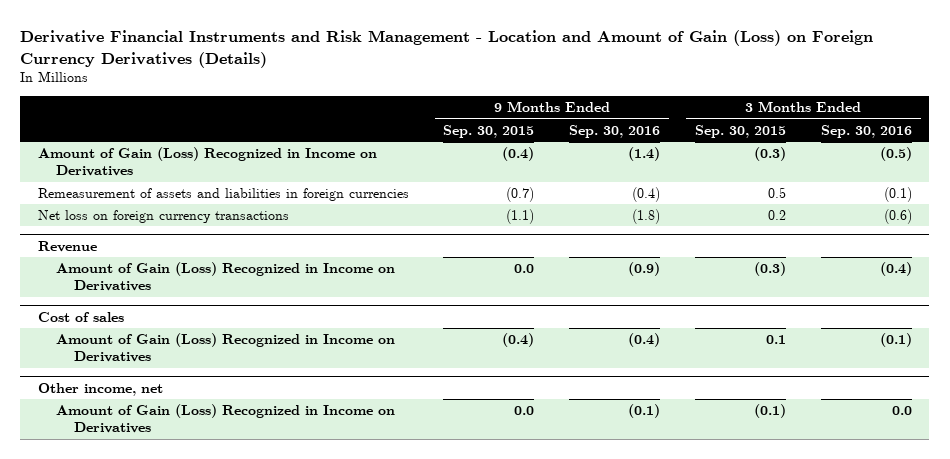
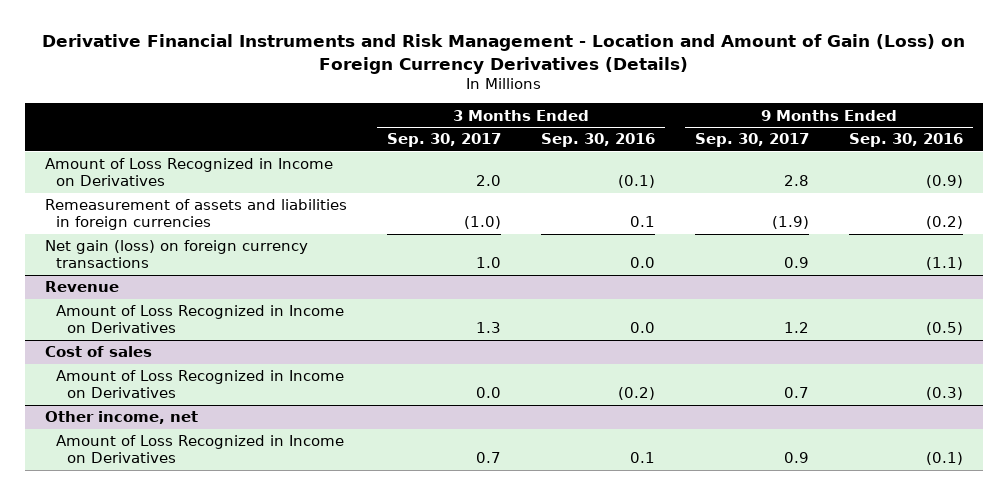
[443,124,535,138] Sep. 30, 2015 -> none
[695,124,787,138] Sep. 30, 2015 -> none
none -> [387,133,502,148] Sep. 30, 2017
none -> [694,133,809,148] Sep. 30, 2017
[37,147,377,177] Amount of Gain (Loss) Recognized in Income on Derivatives -> [45,158,334,187] Amount of Loss Recognized in Income on Derivatives
[628,147,661,162] (1.4) -> [925,175,963,189] (0.9)
[879,147,912,162] (0.5) -> [617,175,655,189] (0.1)
[632,187,661,203] (0.4) -> [925,216,963,230] (0.2)
[883,187,912,203] (0.1) -> [629,216,655,228] 0.1
[37,210,289,224] Net loss on foreign currency transactions -> [45,240,309,269] Net gain (loss) on foreign currency transactions
[632,209,661,225] (1.8) -> [925,257,963,271] (1.1)
[883,209,912,225] (0.6) -> [629,257,655,269] 0.0
[55,262,395,292] Amount of Gain (Loss) Recognized in Income on Derivatives -> [56,305,345,334] Amount of Loss Recognized in Income on Derivatives
[628,262,661,277] (0.9) -> [925,322,963,336] (0.5)
[879,262,912,277] (0.4) -> [629,322,655,334] 0.0
[55,333,395,363] Amount of Gain (Loss) Recognized in Income on Derivatives -> [56,370,345,399] Amount of Loss Recognized in Income on Derivatives
[628,333,661,348] (0.4) -> [925,387,963,401] (0.3)
[879,333,912,348] (0.1) -> [617,387,655,401] (0.2)
[55,404,395,434] Amount of Gain (Loss) Recognized in Income on Derivatives -> [56,435,345,464] Amount of Loss Recognized in Income on Derivatives
[891,406,912,416] 0.0 -> [629,452,655,464] 0.1

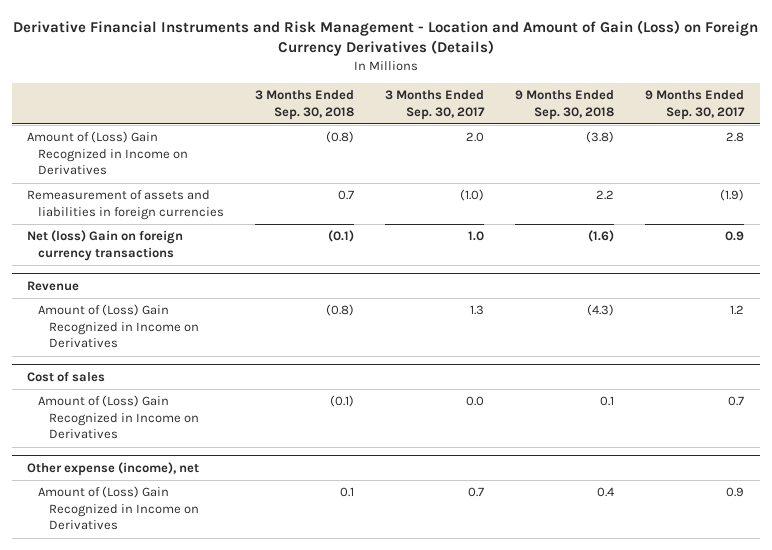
[540,133,655,148] Sep. 30, 2016 -> none
[848,133,963,148] Sep. 30, 2016 -> none
none -> [255,90,355,120] 3 Months Ended Sep. 30, 2018
none -> [515,90,615,120] 9 Months Ended Sep. 30, 2018
[45,158,334,187] Amount of Loss Recognized in Income on Derivatives -> [27,131,189,176] Amount of (Loss) Gain Recognized in Income on Derivatives
[45,240,309,269] Net gain (loss) on foreign currency transactions -> [27,230,184,261] Net (loss) Gain on foreign currency transactions
[56,305,345,334] Amount of Loss Recognized in Income on Derivatives -> [38,304,199,349] Amount of (Loss) Gain Recognized in Income on Derivatives
[56,370,345,399] Amount of Loss Recognized in Income on Derivatives -> [38,395,199,440] Amount of (Loss) Gain Recognized in Income on Derivatives
[45,411,199,425] Other income, net -> [27,461,200,476] Other expense (income), net
[56,435,345,464] Amount of Loss Recognized in Income on Derivatives -> [38,486,199,531] Amount of (Loss) Gain Recognized in Income on Derivatives

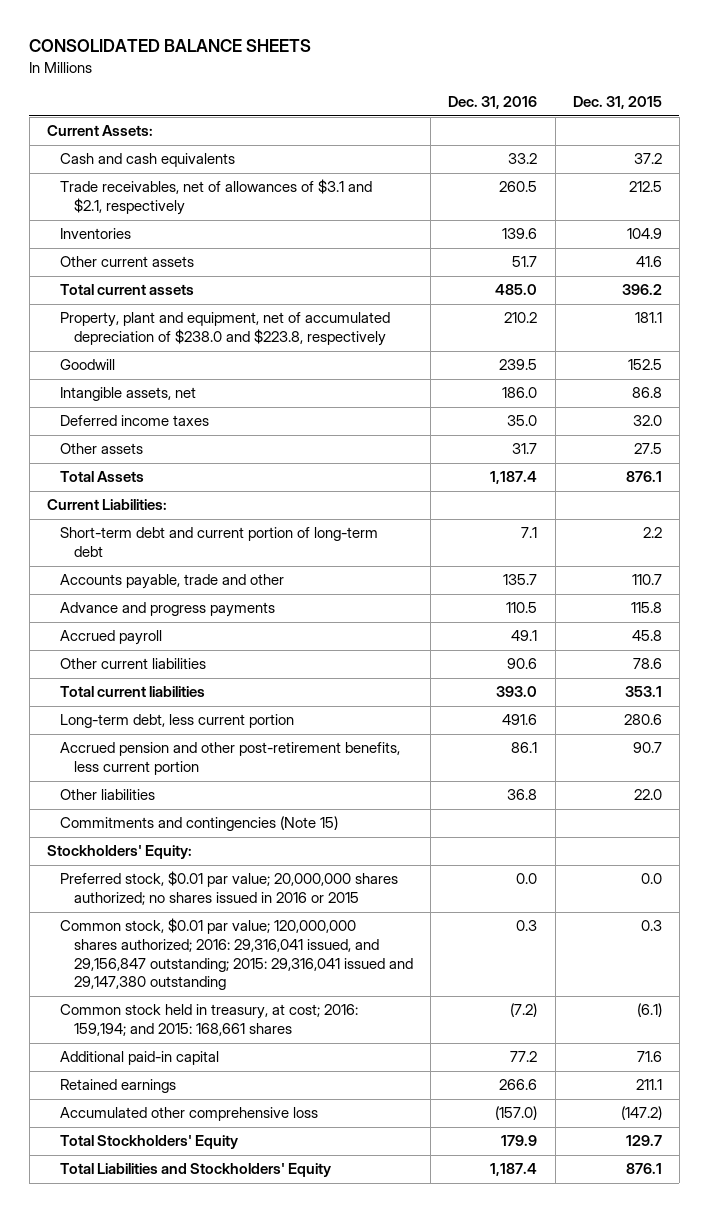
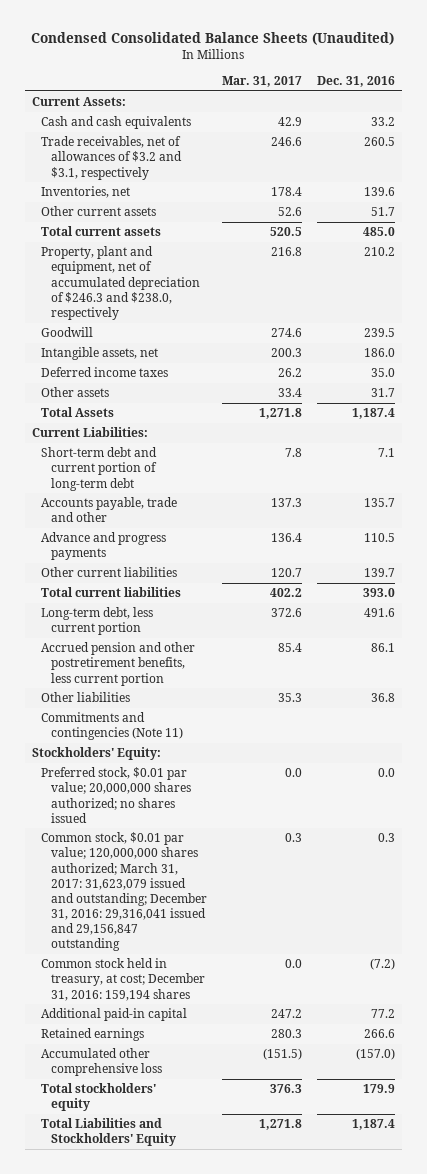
[29,39,312,53] CONSOLIDATED BALANCE SHEETS -> [31,32,395,46] Condensed Consolidated Balance Sheets (Unaudited)
[572,96,662,110] Dec. 31, 2015 -> none
none -> [221,76,302,88] Mar. 31, 2017
[60,179,373,216] Trade receivables, net of allowances of $3.1 and $2.1, respectively -> [41,136,182,180] Trade receivables, net of allowances of $3.2 and $3.1, respectively
[60,228,132,240] Inventories -> [41,186,131,199] Inventories, net
[60,312,391,347] Property, plant and equipment, net of accumulated depreciation of $238.0 and $223.8, respectively -> [41,246,200,320] Property, plant and equipment, net of accumulated depreciation of $246.3 and $238.0, respectively
[60,630,163,646] Accrued payroll -> none
[507,658,538,670] 90.6 -> [363,568,395,578] 139.7
[60,742,401,776] Accrued pension and other post-retirement benefits, less current portion -> [41,642,196,686] Accrued pension and other postretirement benefits, less current portion
[60,816,339,832] Commitments and contingencies (Note 15) -> [41,712,183,741] Commitments and contingencies (Note 11)
[60,871,399,906] Preferred stock, $0.01 par value; 20,000,000 shares authorized; no shares issued in 2016 or 2015 -> [41,767,191,823] Preferred stock, $0.01 par value; 20,000,000 shares authorized; no shares issued
[60,918,414,991] Common stock, $0.01 par value; 120,000,000 shares authorized; 2016: 29,316,041 issued, and 29,156,847 outstanding; 2015: 29,316,041 issued and 29,147,380 outstanding -> [41,832,207,952] Common stock, $0.01 par value; 120,000,000 shares authorized; March 31, 2017: 31,623,079 issued and outstanding; December 31, 2016: 29,316,041 issued and 29,156,847 outstanding
[60,1004,359,1037] Common stock held in treasury, at cost; 2016: 159,194; and 2015: 168,661 shares -> [41,958,205,1001] Common stock held in treasury, at cost; December 31, 2016: 159,194 shares
[60,1135,239,1150] Total Stockholders' Equity -> [41,1083,157,1112] Total stockholders' equity

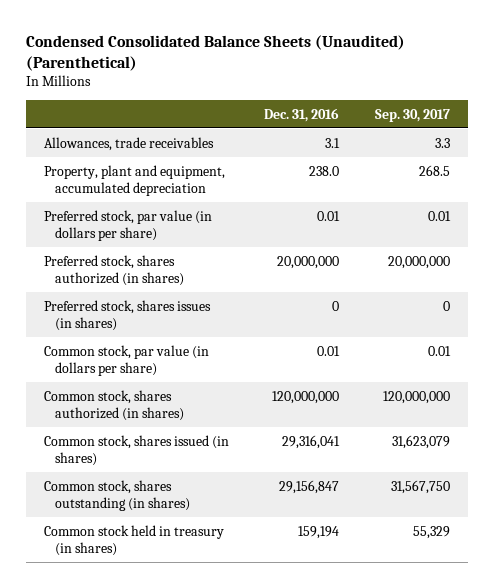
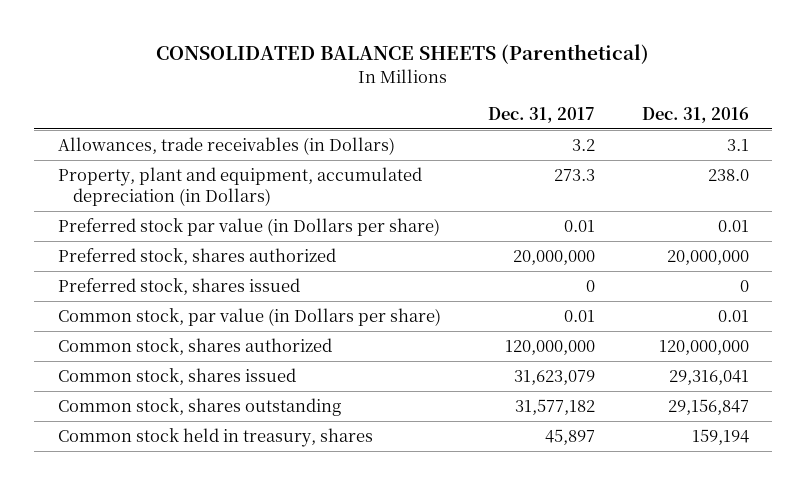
[25,34,405,71] Condensed Consolidated Balance Sheets (Unaudited) (Parenthetical) -> [156,44,650,65] CONSOLIDATED BALANCE SHEETS (Parenthetical)
[375,108,451,122] Sep. 30, 2017 -> none
none -> [487,106,595,123] Dec. 31, 2017
[43,136,214,151] Allowances, trade receivables -> [57,136,395,155] Allowances, trade receivables (in Dollars)
[43,164,225,197] Property, plant and equipment, accumulated depreciation -> [57,166,422,206] Property, plant and equipment, accumulated depreciation (in Dollars)
[43,209,212,242] Preferred stock, par value (in dollars per share) -> [57,217,440,236] Preferred stock par value (in Dollars per share)
[43,254,184,287] Preferred stock, shares authorized (in shares) -> [57,247,336,265] Preferred stock, shares authorized
[43,299,211,332] Preferred stock, shares issues (in shares) -> [57,277,300,295] Preferred stock, shares issued
[43,344,209,377] Common stock, par value (in dollars per share) -> [57,307,441,326] Common stock, par value (in Dollars per share)
[43,389,184,422] Common stock, shares authorized (in shares) -> [57,337,332,355] Common stock, shares authorized
[43,434,229,467] Common stock, shares issued (in shares) -> [57,367,296,385] Common stock, shares issued
[43,479,190,512] Common stock, shares outstanding (in shares) -> [57,397,341,416] Common stock, shares outstanding
[43,524,224,557] Common stock held in treasury (in shares) -> [57,427,373,447] Common stock held in treasury, shares

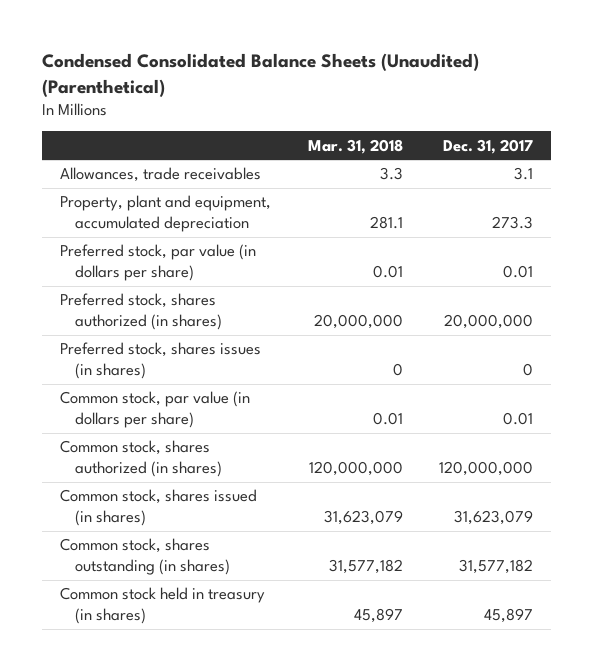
[156,44,650,65] CONSOLIDATED BALANCE SHEETS (Parenthetical) -> [42,53,480,97] Condensed Consolidated Balance Sheets (Unaudited) (Parenthetical)
[641,106,749,123] Dec. 31, 2016 -> none
none -> [307,138,403,154] Mar. 31, 2018
[57,136,395,155] Allowances, trade receivables (in Dollars) -> [60,167,262,183] Allowances, trade receivables
[571,138,595,151] 3.2 -> [513,167,533,181] 3.1
[57,166,422,206] Property, plant and equipment, accumulated depreciation (in Dollars) -> [60,195,272,233] Property, plant and equipment, accumulated depreciation
[57,217,440,236] Preferred stock par value (in Dollars per share) -> [60,244,257,282] Preferred stock, par value (in dollars per share)
[57,247,336,265] Preferred stock, shares authorized -> [60,293,222,331] Preferred stock, shares authorized (in shares)
[57,277,300,295] Preferred stock, shares issued -> [60,342,262,380] Preferred stock, shares issues (in shares)
[57,307,441,326] Common stock, par value (in Dollars per share) -> [60,391,251,429] Common stock, par value (in dollars per share)
[57,337,332,355] Common stock, shares authorized -> [60,440,222,478] Common stock, shares authorized (in shares)
[57,367,296,385] Common stock, shares issued -> [60,489,258,527] Common stock, shares issued (in shares)
[57,397,341,416] Common stock, shares outstanding -> [60,538,230,576] Common stock, shares outstanding (in shares)
[57,427,373,447] Common stock held in treasury, shares -> [60,587,266,625] Common stock held in treasury (in shares)

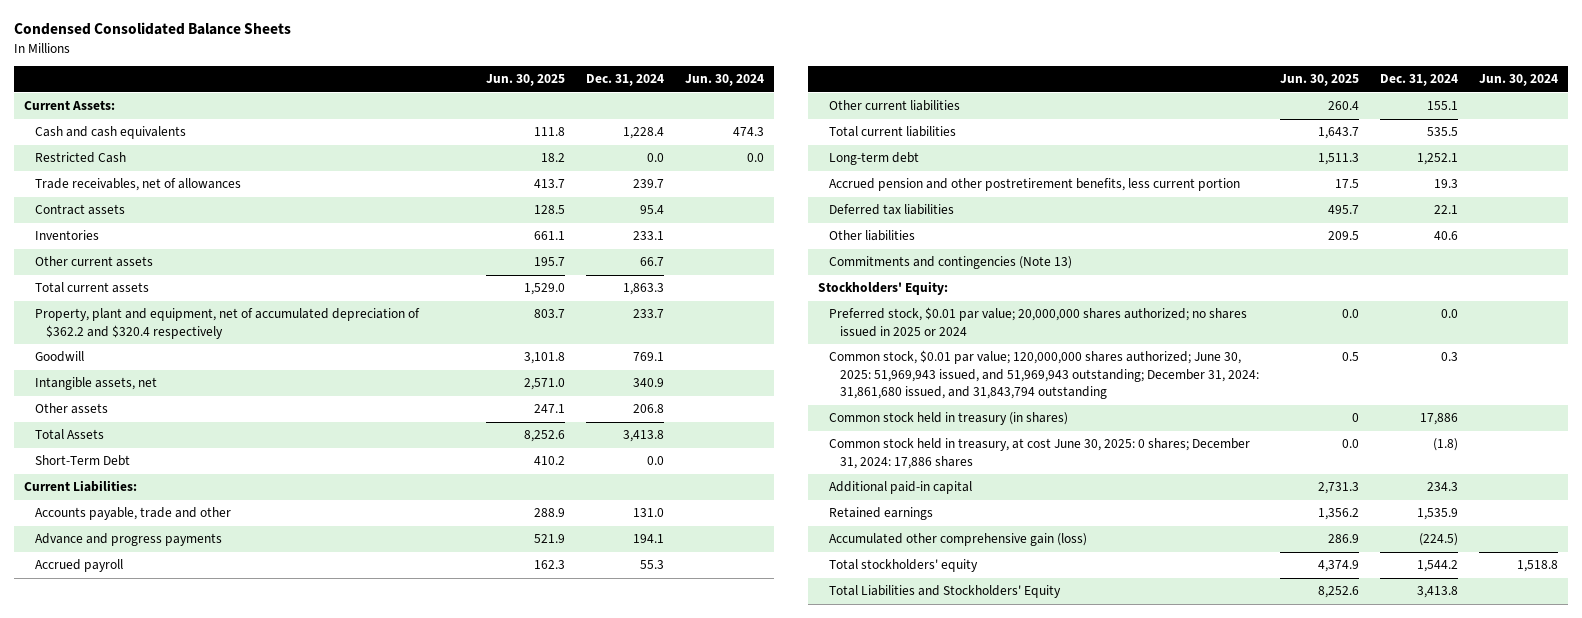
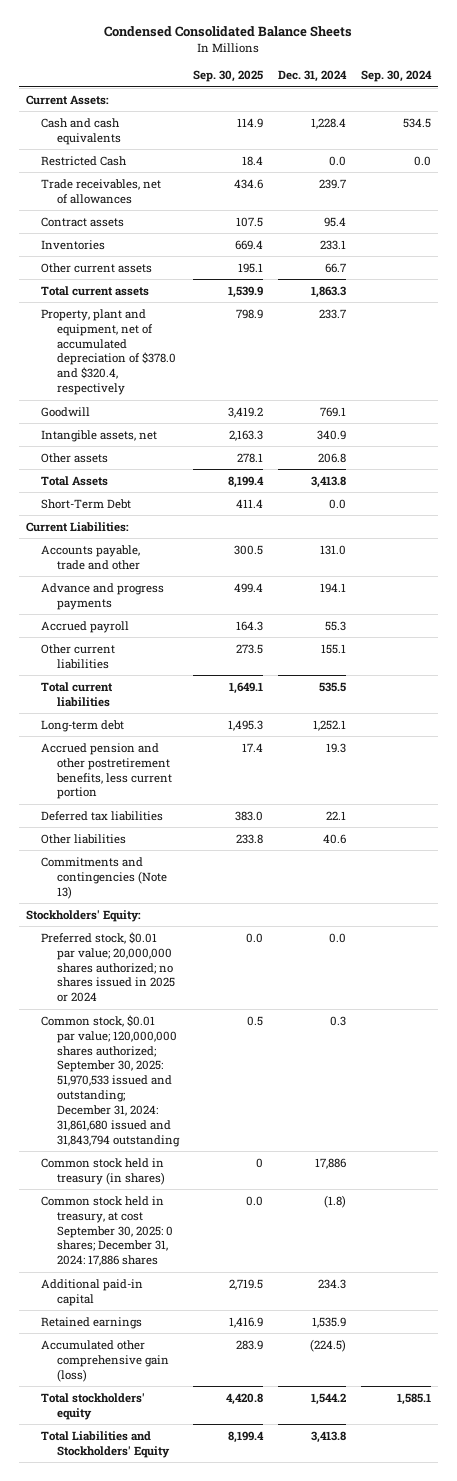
[485,74,565,87] Jun. 30, 2025 -> none
[684,74,764,87] Jun. 30, 2024 -> none
none -> [193,70,264,83] Sep. 30, 2025
none -> [360,70,432,83] Sep. 30, 2024
[34,308,420,339] Property, plant and equipment, net of accumulated depreciation of $362.2 and $320.4 respectively -> [41,308,176,396] Property, plant and equipment, net of accumulated depreciation of $378.0 and $320.4, respectively
[829,350,1260,400] Common stock, $0.01 par value; 120,000,000 shares authorized; June 30, 2025: 51,969,943 issued, and 51,969,943 outstanding; December 31, 2024: 31,861,680 issued, and 31,843,794 outstanding -> [41,1014,180,1148] Common stock, $0.01 par value; 120,000,000 shares authorized; September 30, 2025: 51,970,533 issued and outstanding; December 31, 2024: 31,861,680 issued and 31,843,794 outstanding
[829,438,1251,469] Common stock held in treasury, at cost June 30, 2025: 0 shares; December 31, 2024: 17,886 shares -> [41,1195,173,1267] Common stock held in treasury, at cost September 30, 2025: 0 shares; December 31, 2024: 17,886 shares

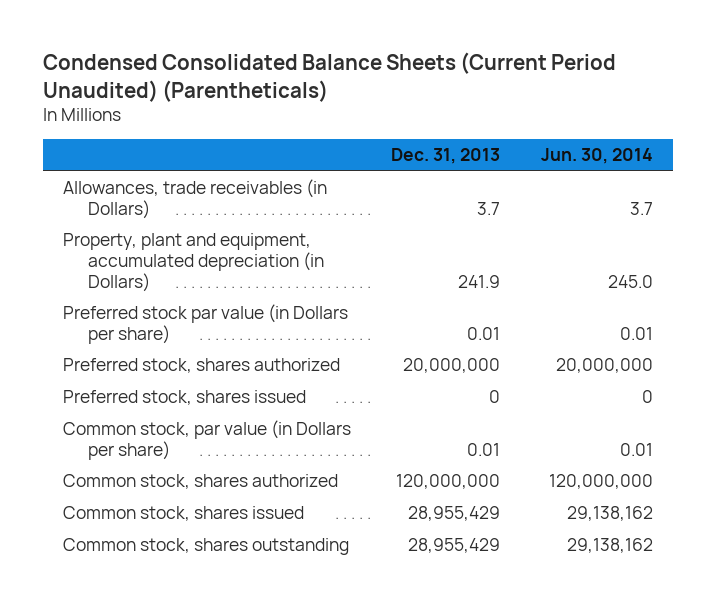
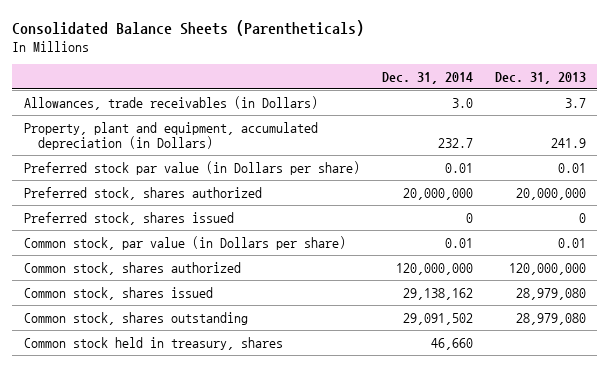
[42,52,616,102] Condensed Consolidated Balance Sheets (Current Period Unaudited) (Parentheticals) -> [12,20,365,37] Consolidated Balance Sheets (Parentheticals)
[540,148,653,165] Jun. 30, 2014 -> none
none -> [381,71,473,84] Dec. 31, 2014
[408,506,501,522] 28,955,429 -> [516,287,587,300] 28,979,080
[408,538,501,554] 28,955,429 -> [516,312,587,325] 28,979,080
none -> [23,336,283,350] Common stock held in treasury, shares

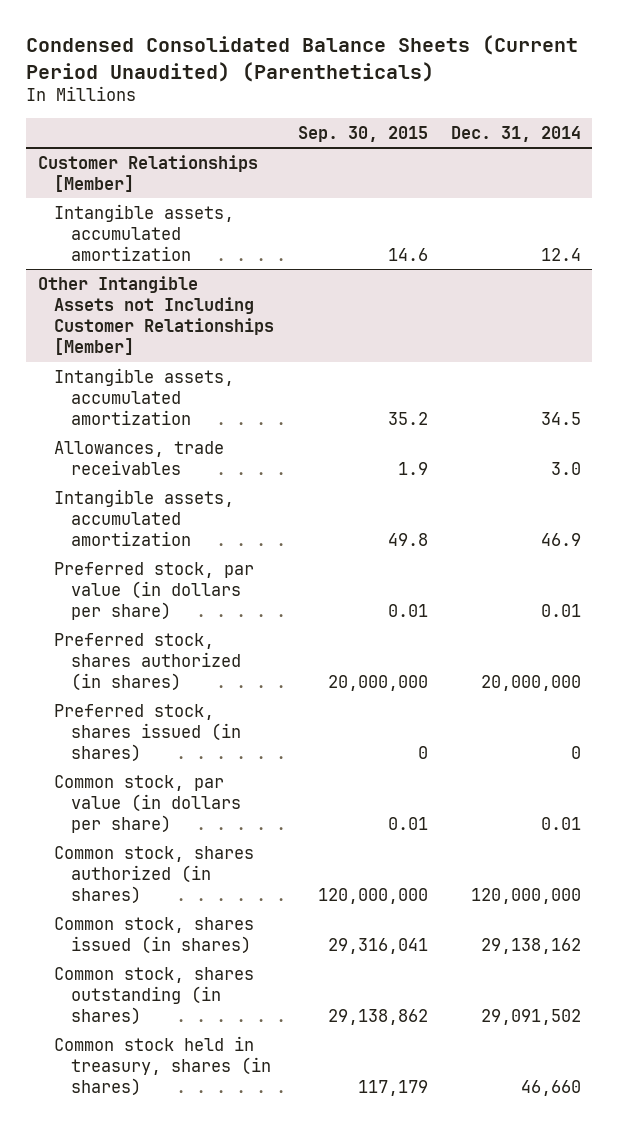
[12,20,365,37] Consolidated Balance Sheets (Parentheticals) -> [26,35,579,82] Condensed Consolidated Balance Sheets (Current Period Unaudited) (Parentheticals)
[495,71,587,84] Dec. 31, 2013 -> none
none -> [297,125,428,142] Sep. 30, 2015
[23,121,318,150] Property, plant and equipment, accumulated depreciation (in Dollars) -> none
none -> [37,154,258,192] Customer Relationships [Member]
none -> [54,203,235,262] Intangible assets, accumulated amortization
none -> [37,275,275,356] Other Intangible Assets not Including Customer Relationships [Member]
none -> [54,367,235,426] Intangible assets, accumulated amortization
[23,95,318,110] Allowances, trade receivables (in Dollars) -> [54,440,225,475] Allowances, trade receivables
none -> [54,488,235,547] Intangible assets, accumulated amortization
[23,160,360,175] Preferred stock par value (in Dollars per share) -> [54,561,255,621] Preferred stock, par value (in dollars per share)
[23,186,262,200] Preferred stock, shares authorized -> [54,632,241,692] Preferred stock, shares authorized (in shares)
[23,211,234,225] Preferred stock, shares issued -> [54,703,241,763] Preferred stock, shares issued (in shares)
[23,235,346,250] Common stock, par value (in Dollars per share) -> [54,774,241,834] Common stock, par value (in dollars per share)
[23,261,241,275] Common stock, shares authorized -> [54,845,255,905] Common stock, shares authorized (in shares)
[23,286,213,300] Common stock, shares issued -> [54,916,255,954] Common stock, shares issued (in shares)
[23,311,248,325] Common stock, shares outstanding -> [54,966,255,1026] Common stock, shares outstanding (in shares)
[23,336,283,350] Common stock held in treasury, shares -> [54,1035,271,1097] Common stock held in treasury, shares (in shares)

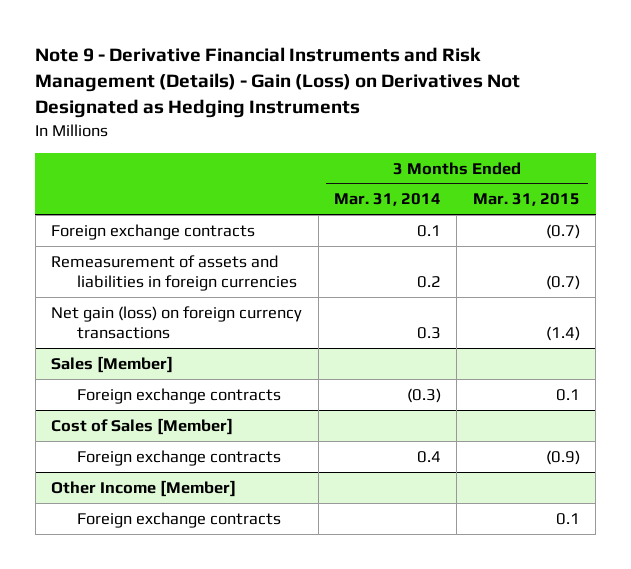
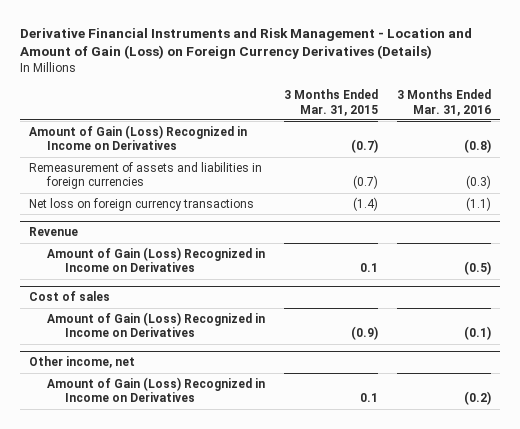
[35,47,521,119] Note 9 - Derivative Financial Instruments and Risk Management (Details) - Gain (Loss) on Derivatives Not Designated as Hedging Instruments -> [19,28,472,60] Derivative Financial Instruments and Risk Management - Location and Amount of Gain (Loss) on Foreign Currency Derivatives (Details)
[334,193,442,207] Mar. 31, 2014 -> none
none -> [396,88,491,116] 3 Months Ended Mar. 31, 2016
[51,223,256,240] Foreign exchange contracts -> [29,124,248,151] Amount of Gain (Loss) Recognized in Income on Derivatives
[51,305,303,339] Net gain (loss) on foreign currency transactions -> [29,197,255,211] Net loss on foreign currency transactions
[51,355,174,373] Sales [Member] -> [29,227,79,237] Revenue
[77,387,282,404] Foreign exchange contracts -> [47,246,266,273] Amount of Gain (Loss) Recognized in Income on Derivatives
[51,417,234,435] Cost of Sales [Member] -> [29,291,111,302] Cost of sales
[77,449,282,466] Foreign exchange contracts -> [47,311,266,338] Amount of Gain (Loss) Recognized in Income on Derivatives
[51,479,237,497] Other Income [Member] -> [29,356,136,369] Other income, net
[77,511,282,528] Foreign exchange contracts -> [47,376,266,403] Amount of Gain (Loss) Recognized in Income on Derivatives

